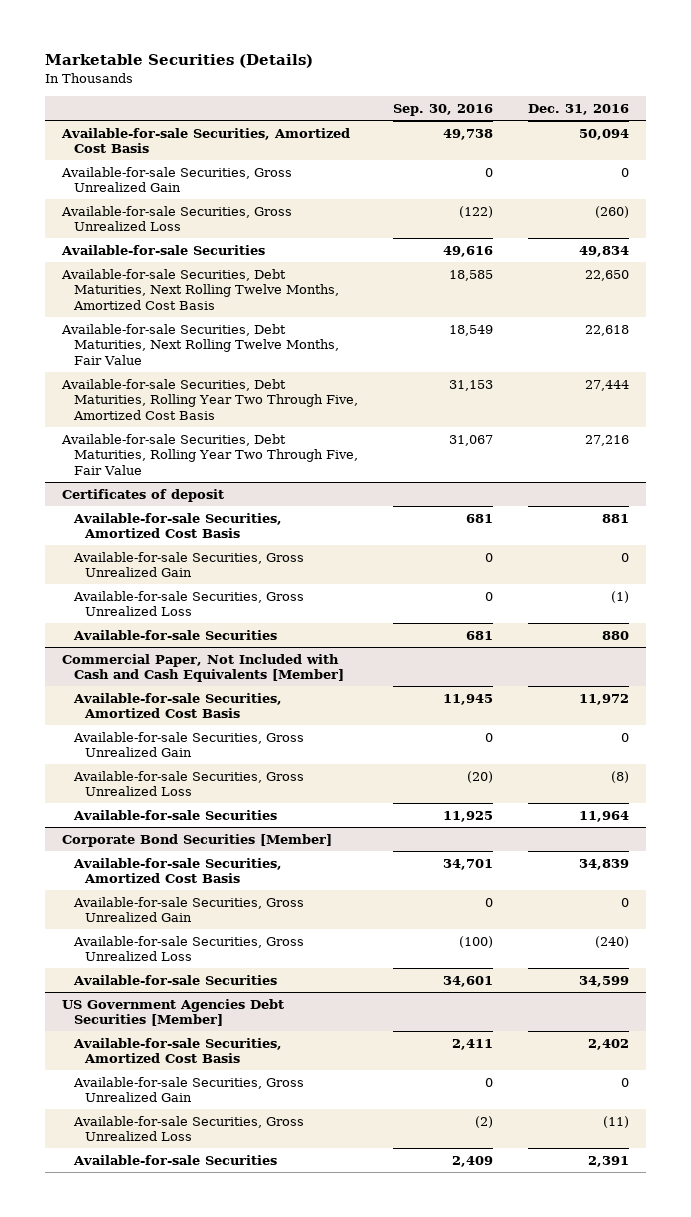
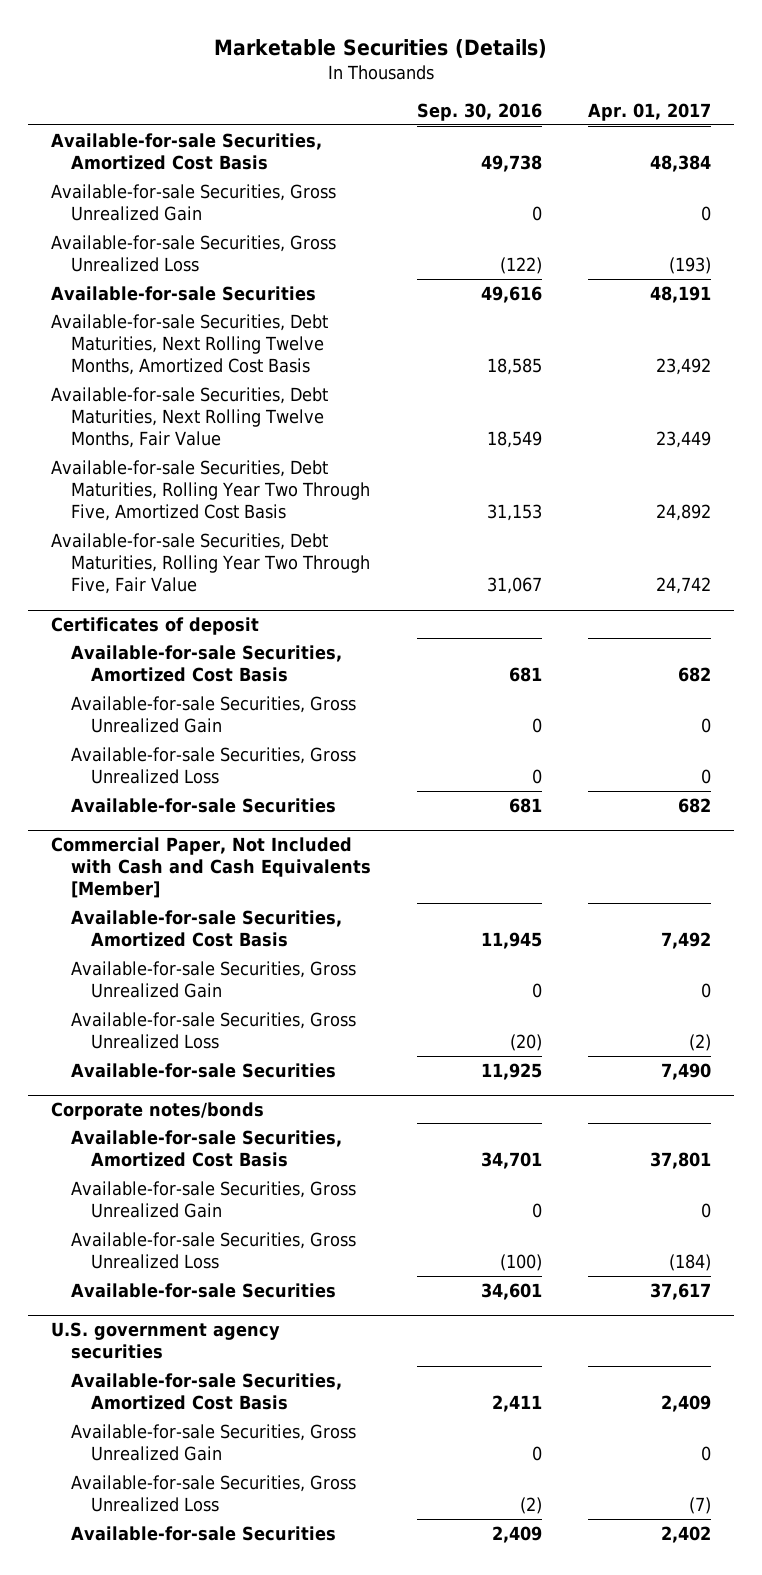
[527,104,629,116] Dec. 31, 2016 -> none
none -> [587,103,711,122] Apr. 01, 2017
[62,833,333,847] Corporate Bond Securities [Member] -> [50,1101,264,1120] Corporate notes/bonds
[62,998,285,1027] US Government Agencies Debt Securities [Member] -> [50,1321,280,1360] U.S. government agency securities

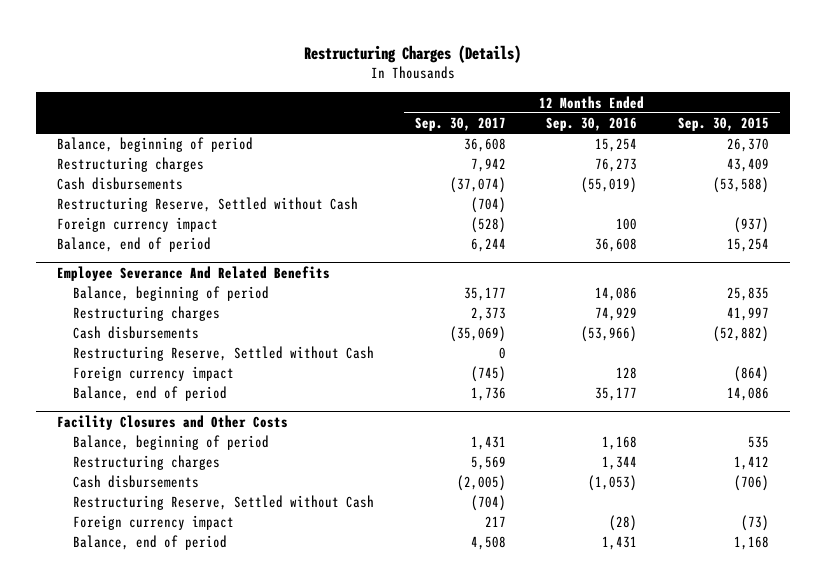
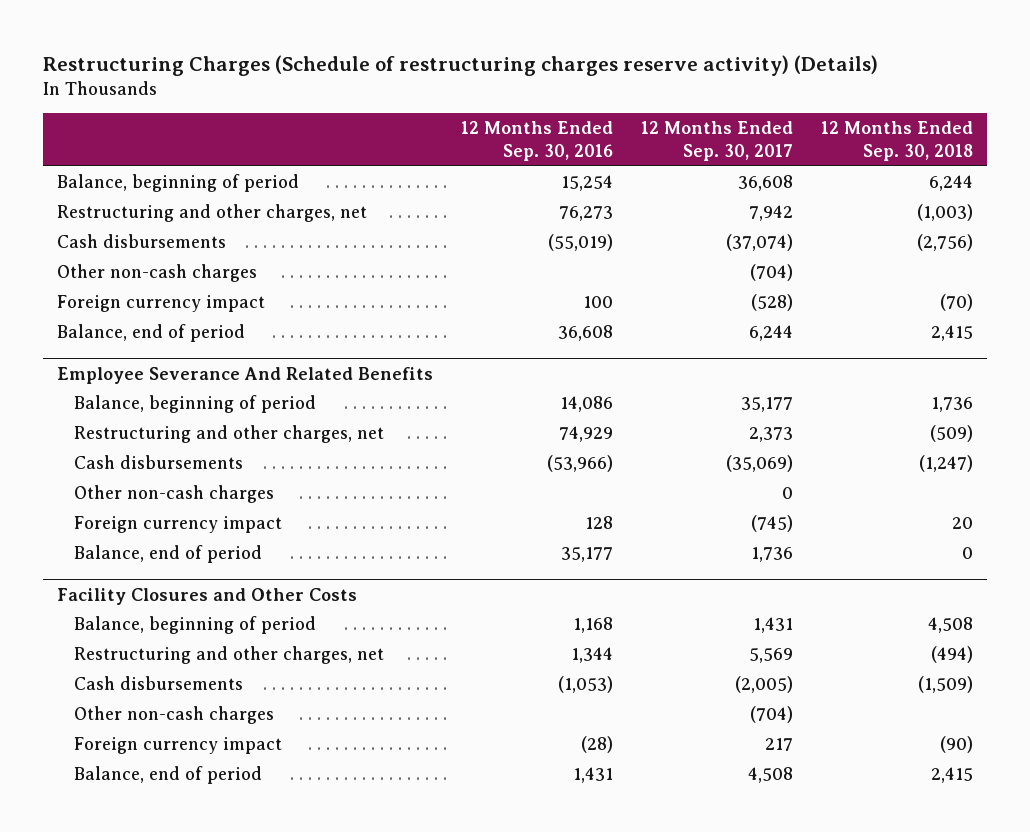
[304,44,522,63] Restructuring Charges (Details) -> [43,54,879,76] Restructuring Charges (Schedule of restructuring charges reserve activity) (Details)
[678,117,770,132] Sep. 30, 2015 -> none
none -> [820,121,973,162] 12 Months Ended Sep. 30, 2018
[56,157,204,173] Restructuring charges -> [56,204,367,223] Restructuring and other charges, net
[56,197,358,213] Restructuring Reserve, Settled without Cash -> [56,264,257,283] Other non-cash charges
[72,306,220,322] Restructuring charges -> [74,425,385,444] Restructuring and other charges, net
[72,346,374,362] Restructuring Reserve, Settled without Cash -> [74,485,275,504] Other non-cash charges
[72,455,220,471] Restructuring charges -> [74,646,385,665] Restructuring and other charges, net
[72,495,374,511] Restructuring Reserve, Settled without Cash -> [74,706,275,725] Other non-cash charges

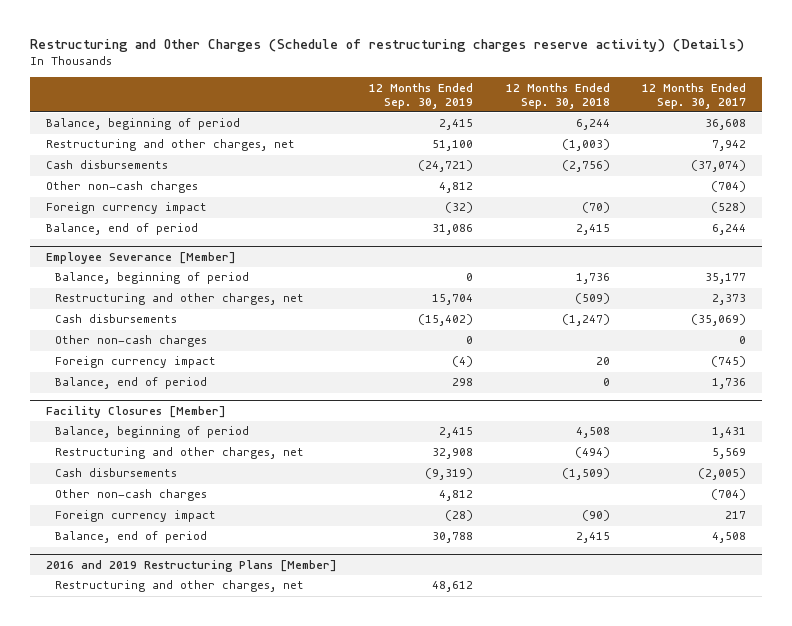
[43,54,879,76] Restructuring Charges (Schedule of restructuring charges reserve activity) (Details) -> [29,38,744,52] Restructuring and Other Charges (Schedule of restructuring charges reserve activity) (Details)
[460,121,613,162] 12 Months Ended Sep. 30, 2016 -> none
none -> [369,82,474,109] 12 Months Ended Sep. 30, 2019
[56,366,433,384] Employee Severance And Related Benefits -> none
none -> [45,251,236,264] Employee Severance [Member]
[56,587,357,605] Facility Closures and Other Costs -> [45,405,226,418] Facility Closures [Member]
none -> [45,559,337,572] 2016 and 2019 Restructuring Plans [Member]
none -> [54,580,304,593] Restructuring and other charges, net

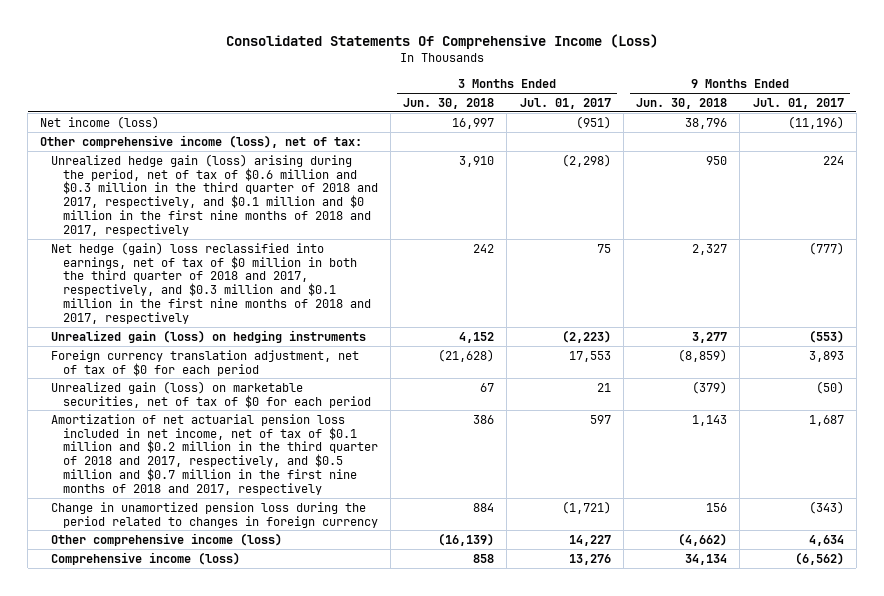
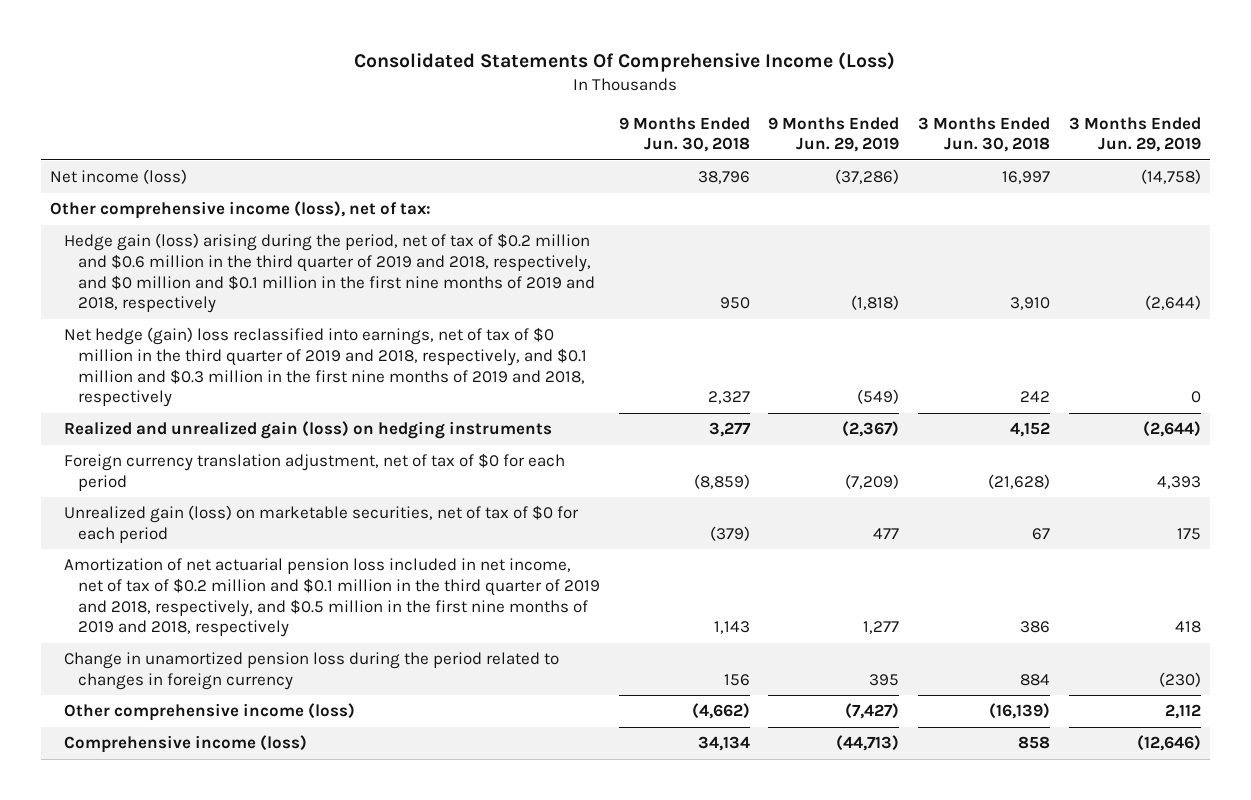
[519,97,611,109] Jul. 01, 2017 -> none
[752,97,844,109] Jul. 01, 2017 -> none
none -> [768,116,900,153] 9 Months Ended Jun. 29, 2019
none -> [1068,116,1201,153] 3 Months Ended Jun. 29, 2019
[51,153,378,236] Unrealized hedge gain (loss) arising during the period, net of tax of $0.6 million and $0.3 million in the third quarter of 2018 and 2017, respectively, and $0.1 million and $0 million in the first nine months of 2018 and 2017, respectively -> [64,233,596,314] Hedge gain (loss) arising during the period, net of tax of $0.2 million and $0.6 million in the third quarter of 2019 and 2018, respectively, and $0 million and $0.1 million in the first nine months of 2019 and 2018, respectively
[51,241,371,324] Net hedge (gain) loss reclassified into earnings, net of tax of $0 million in both the third quarter of 2018 and 2017, respectively, and $0.3 million and $0.1 million in the first nine months of 2018 and 2017, respectively -> [64,327,588,408] Net hedge (gain) loss reclassified into earnings, net of tax of $0 million in the third quarter of 2019 and 2018, respectively, and $0.1 million and $0.3 million in the first nine months of 2019 and 2018, respectively
[51,329,367,343] Unrealized gain (loss) on hedging instruments -> [64,421,553,440] Realized and unrealized gain (loss) on hedging instruments
[51,413,378,495] Amortization of net actuarial pension loss included in net income, net of tax of $0.1 million and $0.2 million in the third quarter of 2018 and 2017, respectively, and $0.5 million and $0.7 million in the first nine months of 2018 and 2017, respectively -> [64,558,601,638] Amortization of net actuarial pension loss included in net income, net of tax of $0.2 million and $0.1 million in the third quarter of 2019 and 2018, respectively, and $0.5 million in the first nine months of 2019 and 2018, respectively

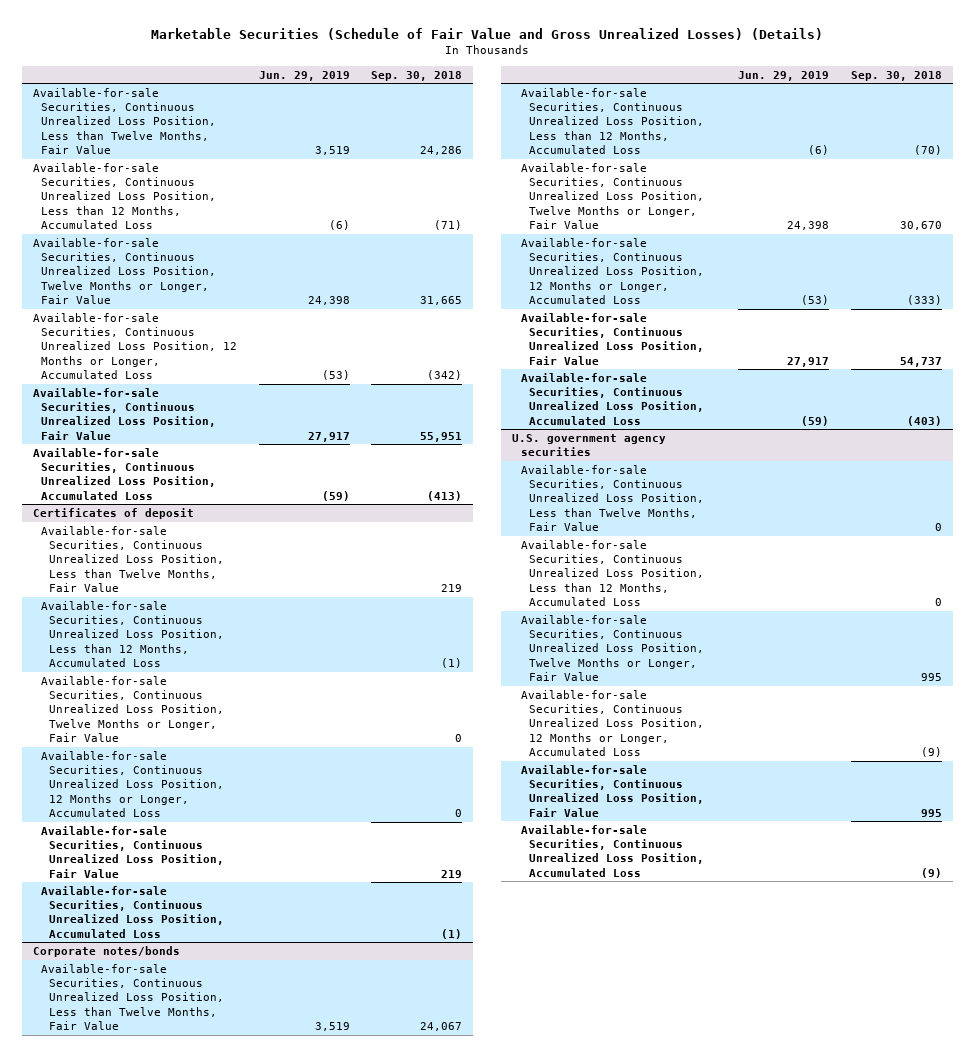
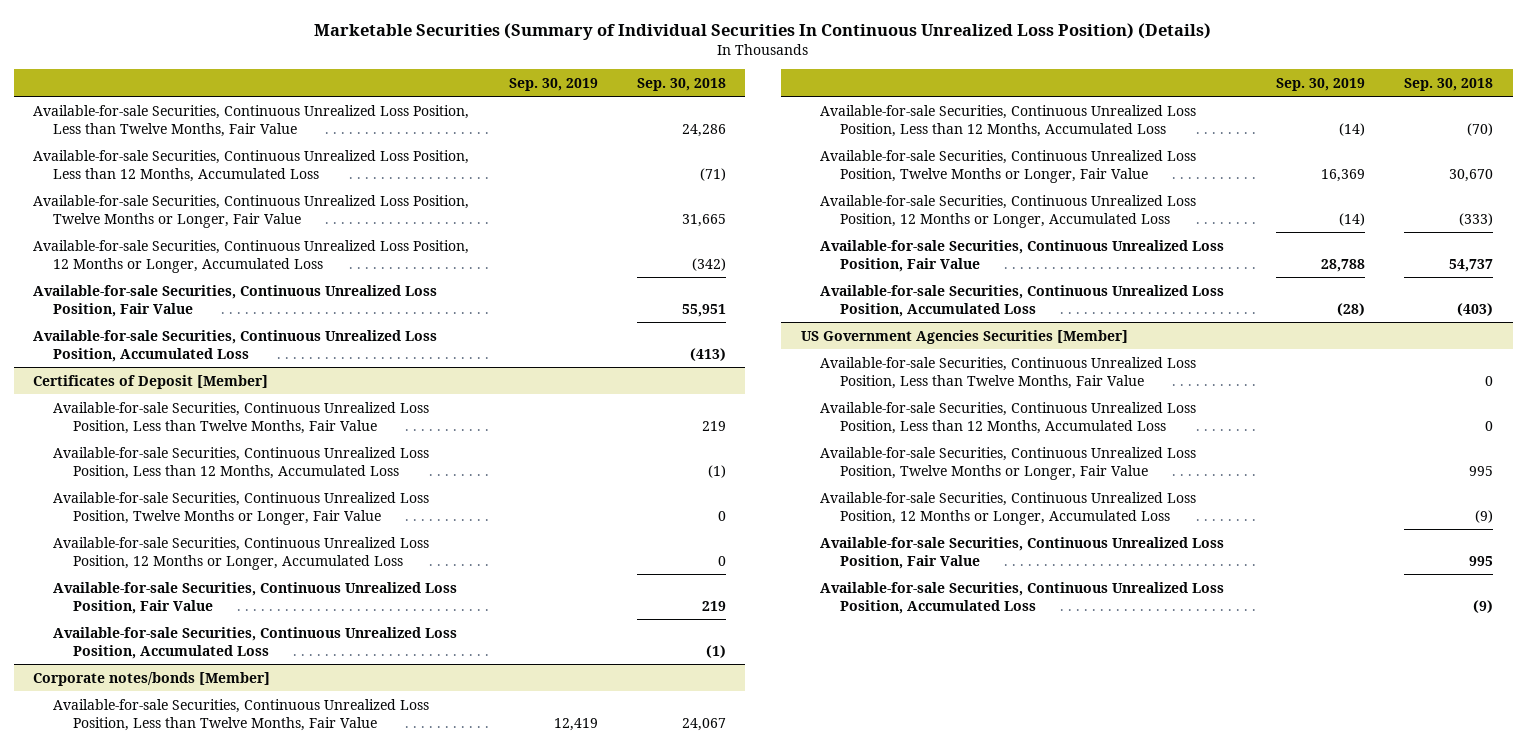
[151,28,824,41] Marketable Securities (Schedule of Fair Value and Gross Unrealized Losses) (Details) -> [314,22,1212,40] Marketable Securities (Summary of Individual Securities In Continuous Unrealized Loss Position) (Details)
[258,70,350,81] Jun. 29, 2019 -> none
none -> [508,77,598,91] Sep. 30, 2019
[32,507,194,519] Certificates of deposit -> [33,374,269,389] Certificates of Deposit [Member]
[32,945,180,957] Corporate notes/bonds -> [33,671,271,686] Corporate notes/bonds [Member]
[512,433,667,457] U.S. government agency securities -> [800,329,1128,344] US Government Agencies Securities [Member]

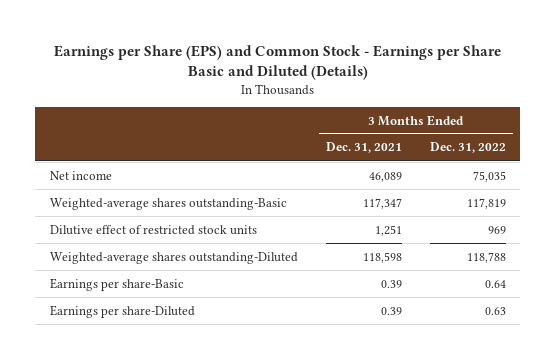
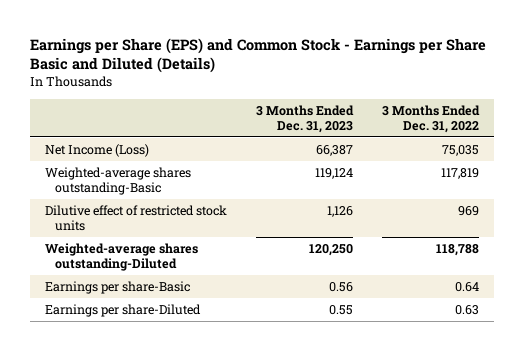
[325,142,402,154] Dec. 31, 2021 -> none
none -> [256,105,355,133] 3 Months Ended Dec. 31, 2023
[49,170,112,180] Net income -> [44,144,149,158] Net Income (Loss)

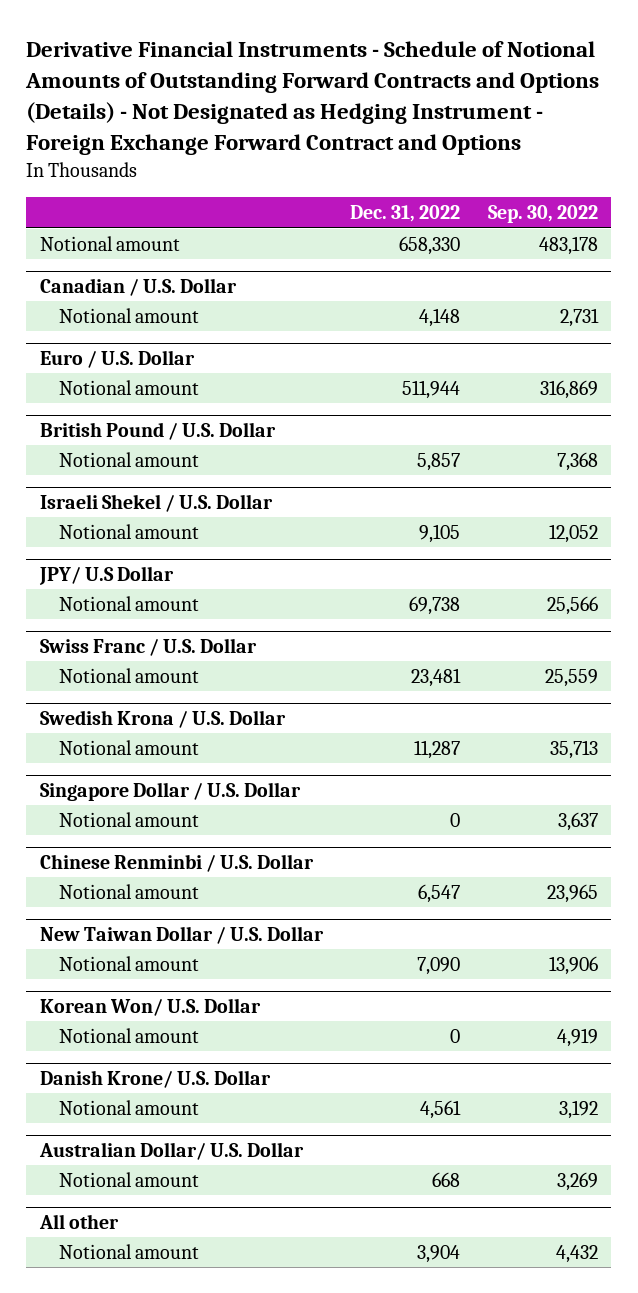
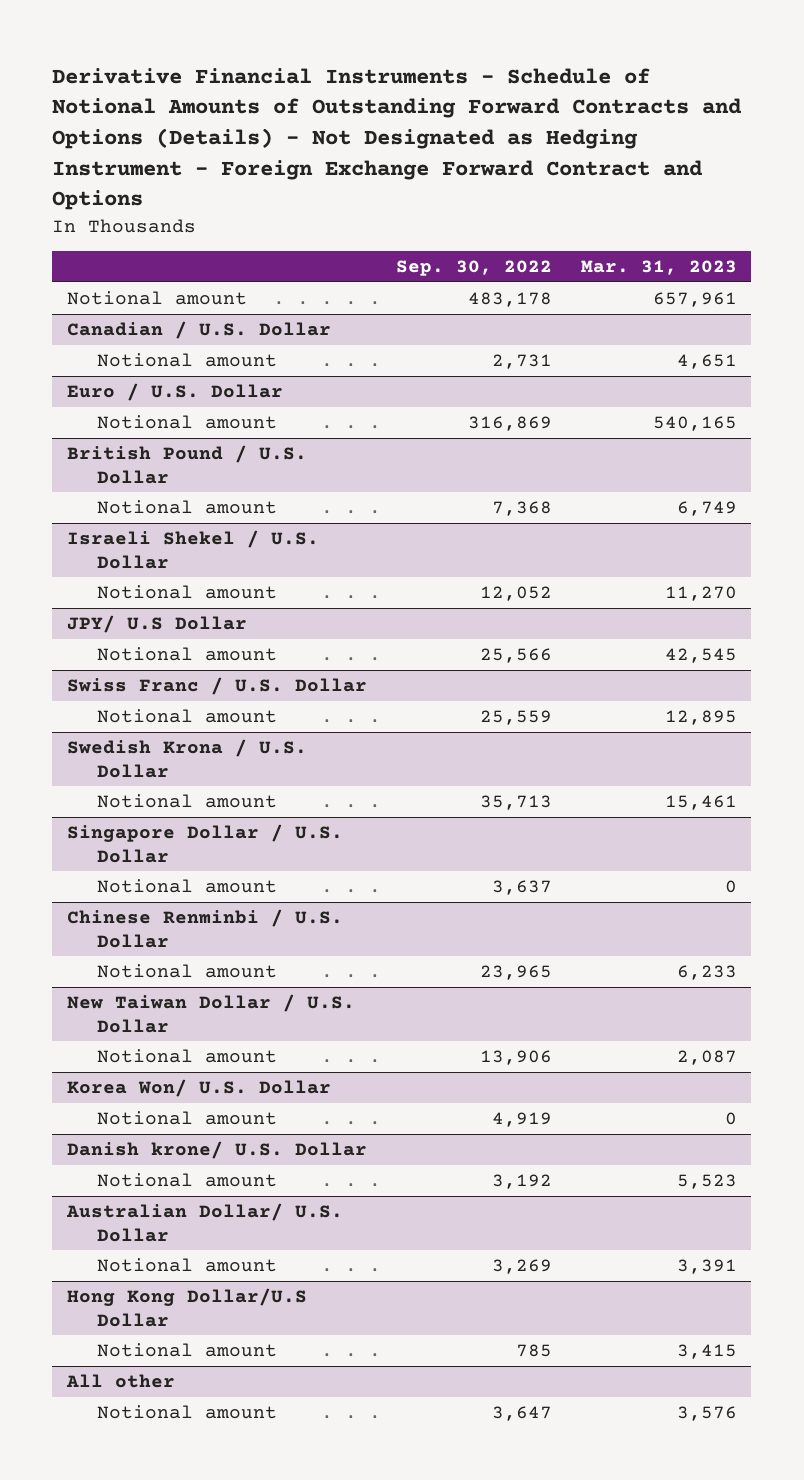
[350,205,461,223] Dec. 31, 2022 -> none
none -> [580,260,737,276] Mar. 31, 2023
[39,997,261,1016] Korean Won/ U.S. Dollar -> [66,1079,331,1098] Korea Won/ U.S. Dollar
[39,1069,271,1088] Danish Krone/ U.S. Dollar -> [66,1141,367,1160] Danish krone/ U.S. Dollar
none -> [66,1288,307,1327] Hong Kong Dollar/U.S Dollar
none -> [96,1343,277,1358] Notional amount
[555,1244,598,1263] 4,432 -> [491,1406,552,1422] 3,647

